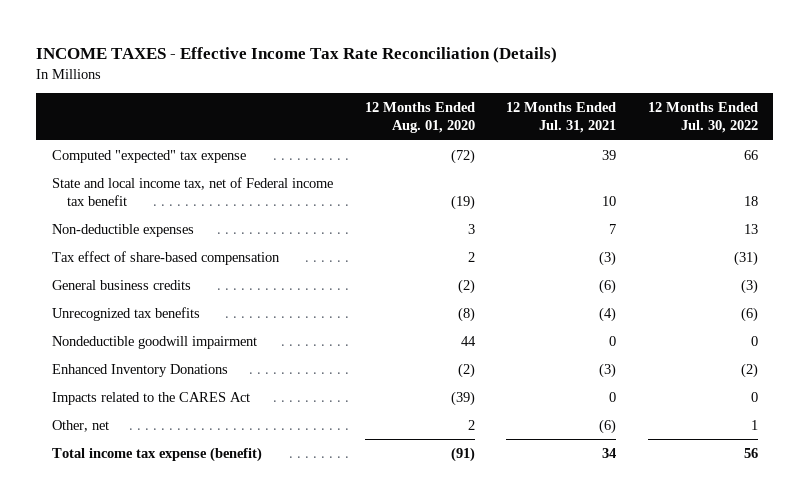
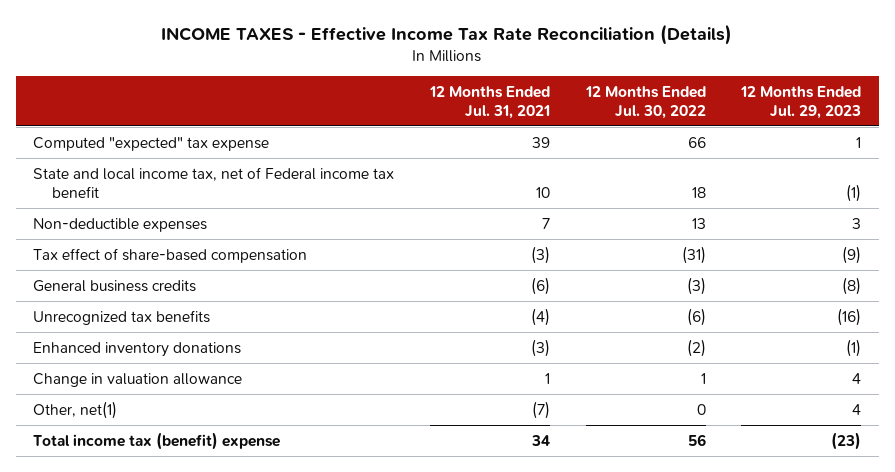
[364,102,475,134] 12 Months Ended Aug. 01, 2020 -> none
none -> [740,85,862,119] 12 Months Ended Jul. 29, 2023
[52,335,258,349] Nondeductible goodwill impairment -> none
[52,391,251,405] Impacts related to the CARES Act -> none
[52,363,229,377] Enhanced Inventory Donations -> [33,341,242,357] Enhanced inventory donations
none -> [33,372,243,387] Change in valuation allowance
[52,419,110,432] Other, net -> [33,400,118,419] Other, net(1)
[599,418,617,434] (6) -> [531,400,550,419] (7)
[750,419,758,430] 1 -> [696,403,706,415] 0
[52,446,263,462] Total income tax expense (benefit) -> [33,431,281,450] Total income tax (benefit) expense

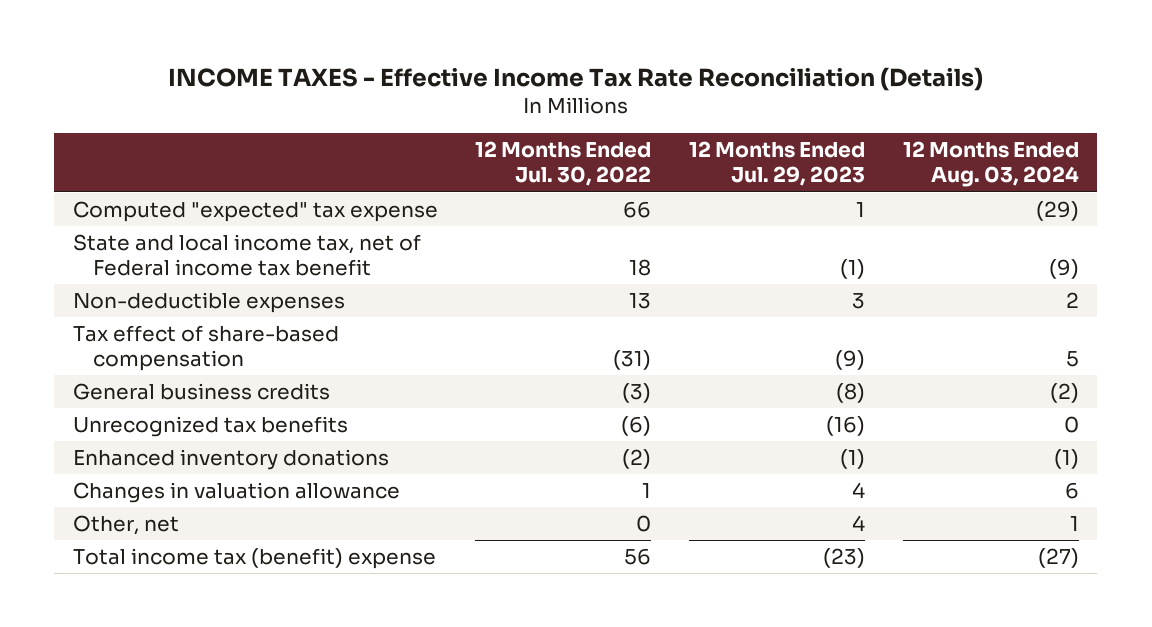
[428,85,550,119] 12 Months Ended Jul. 31, 2021 -> none
none -> [902,141,1079,188] 12 Months Ended Aug. 03, 2024
[33,372,243,387] Change in valuation allowance -> [72,482,400,504] Changes in valuation allowance
[33,400,118,419] Other, net(1) -> [72,515,179,536] Other, net

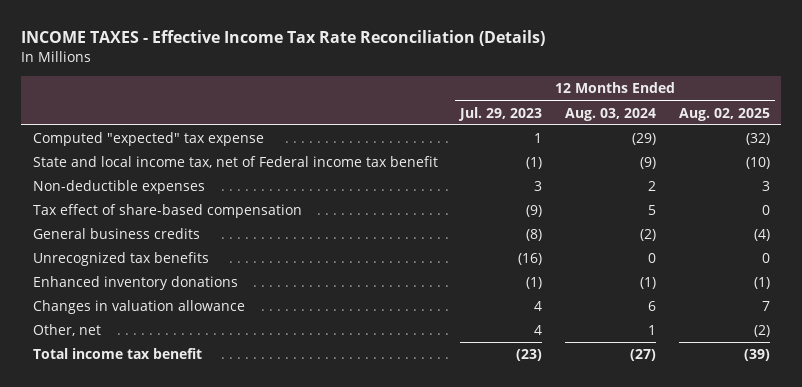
[475,141,652,187] 12 Months Ended Jul. 30, 2022 -> none
none -> [678,107,770,121] Aug. 02, 2025
[72,548,436,570] Total income tax (benefit) expense -> [32,348,202,360] Total income tax benefit

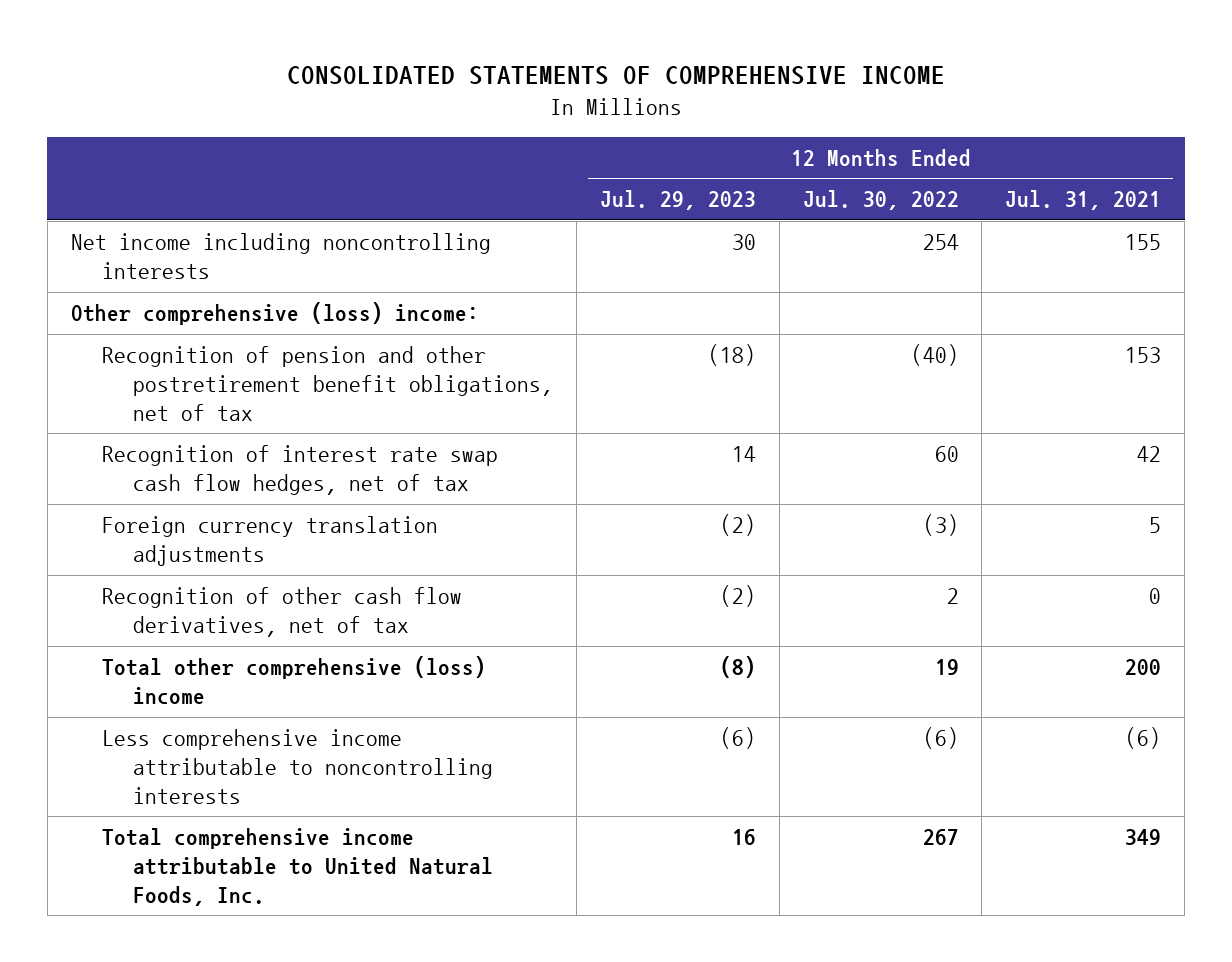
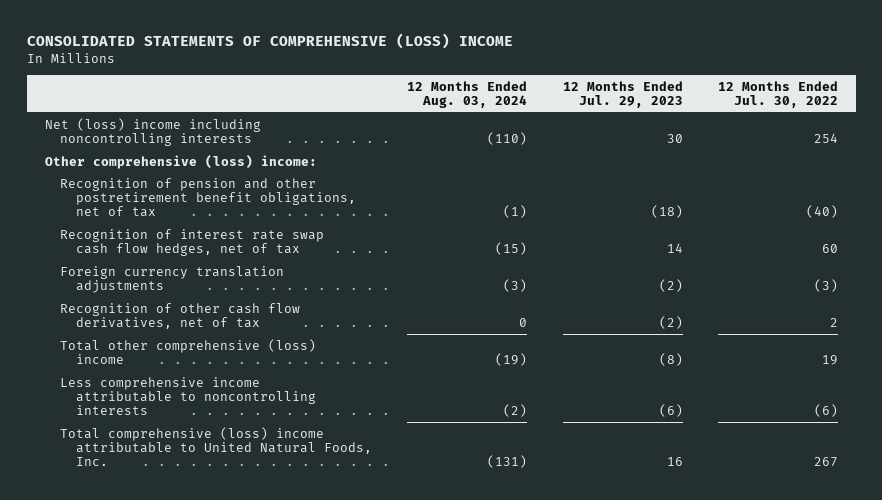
[286,65,945,85] CONSOLIDATED STATEMENTS OF COMPREHENSIVE INCOME -> [26,33,513,50] CONSOLIDATED STATEMENTS OF COMPREHENSIVE (LOSS) INCOME
[1005,190,1162,211] Jul. 31, 2021 -> none
none -> [407,80,528,109] 12 Months Ended Aug. 03, 2024
[70,233,491,280] Net income including noncontrolling interests -> [44,117,261,146] Net (loss) income including noncontrolling interests
[101,828,493,906] Total comprehensive income attributable to United Natural Foods, Inc. -> [60,426,372,467] Total comprehensive (loss) income attributable to United Natural Foods, Inc.

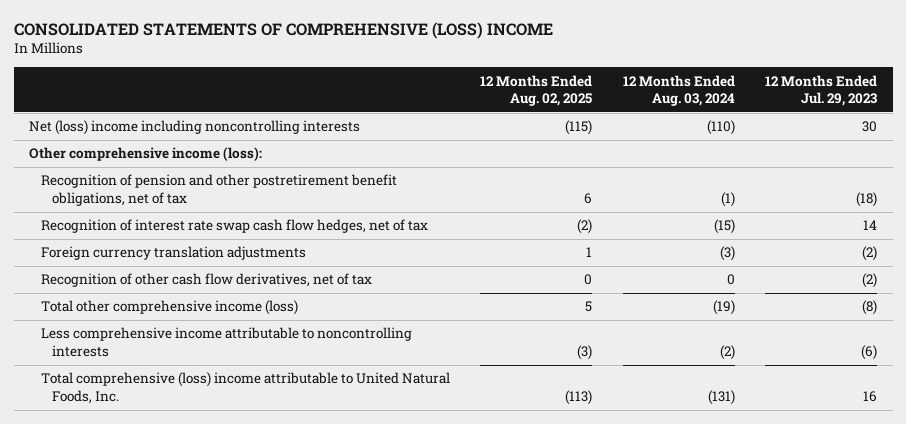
[717,80,838,109] 12 Months Ended Jul. 30, 2022 -> none
none -> [480,74,593,107] 12 Months Ended Aug. 02, 2025
[44,154,317,169] Other comprehensive (loss) income: -> [29,147,263,162] Other comprehensive income (loss):
[60,338,317,364] Total other comprehensive (loss) income -> [40,300,298,316] Total other comprehensive income (loss)

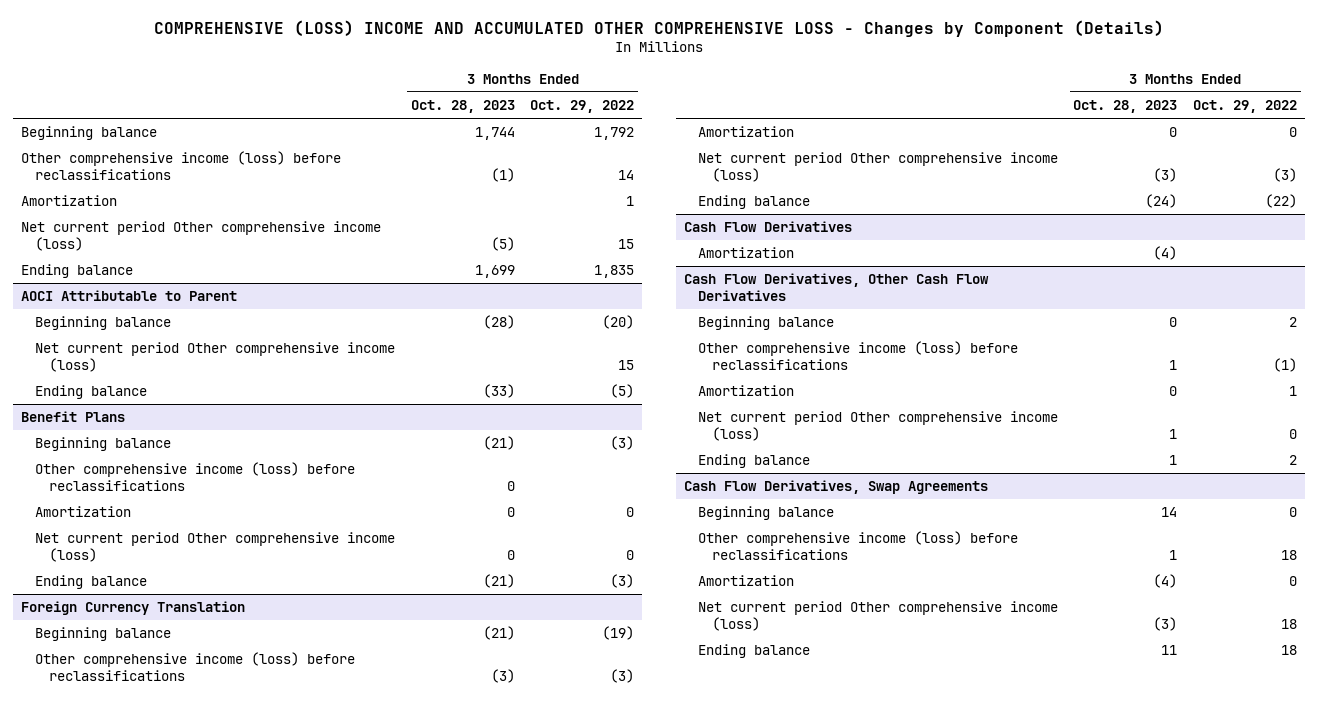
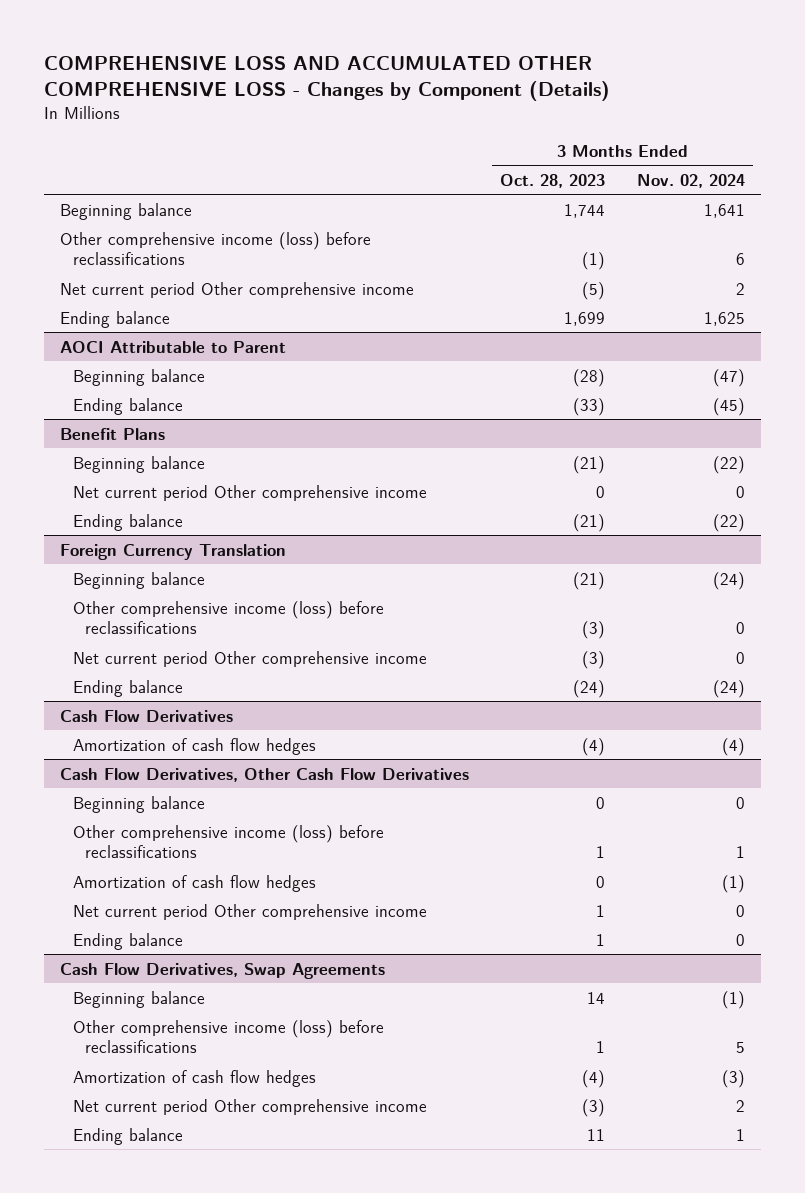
[154,19,1165,37] COMPREHENSIVE (LOSS) INCOME AND ACCUMULATED OTHER COMPREHENSIVE LOSS - Changes by Component (Details) -> [43,56,610,102] COMPREHENSIVE LOSS AND ACCUMULATED OTHER COMPREHENSIVE LOSS - Changes by Component (Details)
[530,99,635,113] Oct. 29, 2022 -> none
none -> [636,173,745,188] Nov. 02, 2024
[21,195,118,207] Amortization -> none
[21,221,382,252] Net current period Other comprehensive income (loss) -> [59,281,414,298] Net current period Other comprehensive income
[34,342,395,373] Net current period Other comprehensive income (loss) -> none
[34,462,355,492] Other comprehensive income (loss) before reclassifications -> none
[34,506,131,518] Amortization -> none
[34,532,395,563] Net current period Other comprehensive income (loss) -> [72,484,427,501] Net current period Other comprehensive income
[697,126,794,138] Amortization -> none
[697,152,1058,183] Net current period Other comprehensive income (loss) -> [72,650,427,667] Net current period Other comprehensive income
[697,247,794,259] Amortization -> [72,737,316,755] Amortization of cash flow hedges
[697,385,794,397] Amortization -> [72,874,316,892] Amortization of cash flow hedges
[697,411,1058,442] Net current period Other comprehensive income (loss) -> [72,903,427,920] Net current period Other comprehensive income
[697,575,794,587] Amortization -> [72,1069,316,1087] Amortization of cash flow hedges
[697,601,1058,632] Net current period Other comprehensive income (loss) -> [72,1098,427,1115] Net current period Other comprehensive income

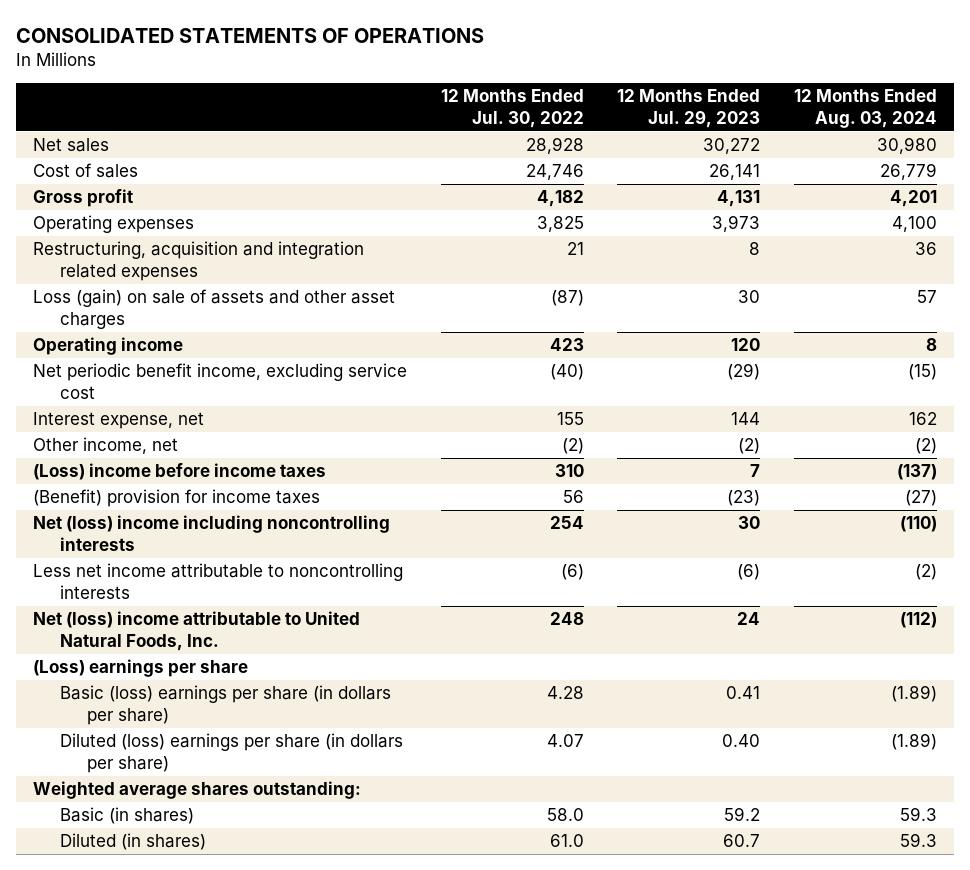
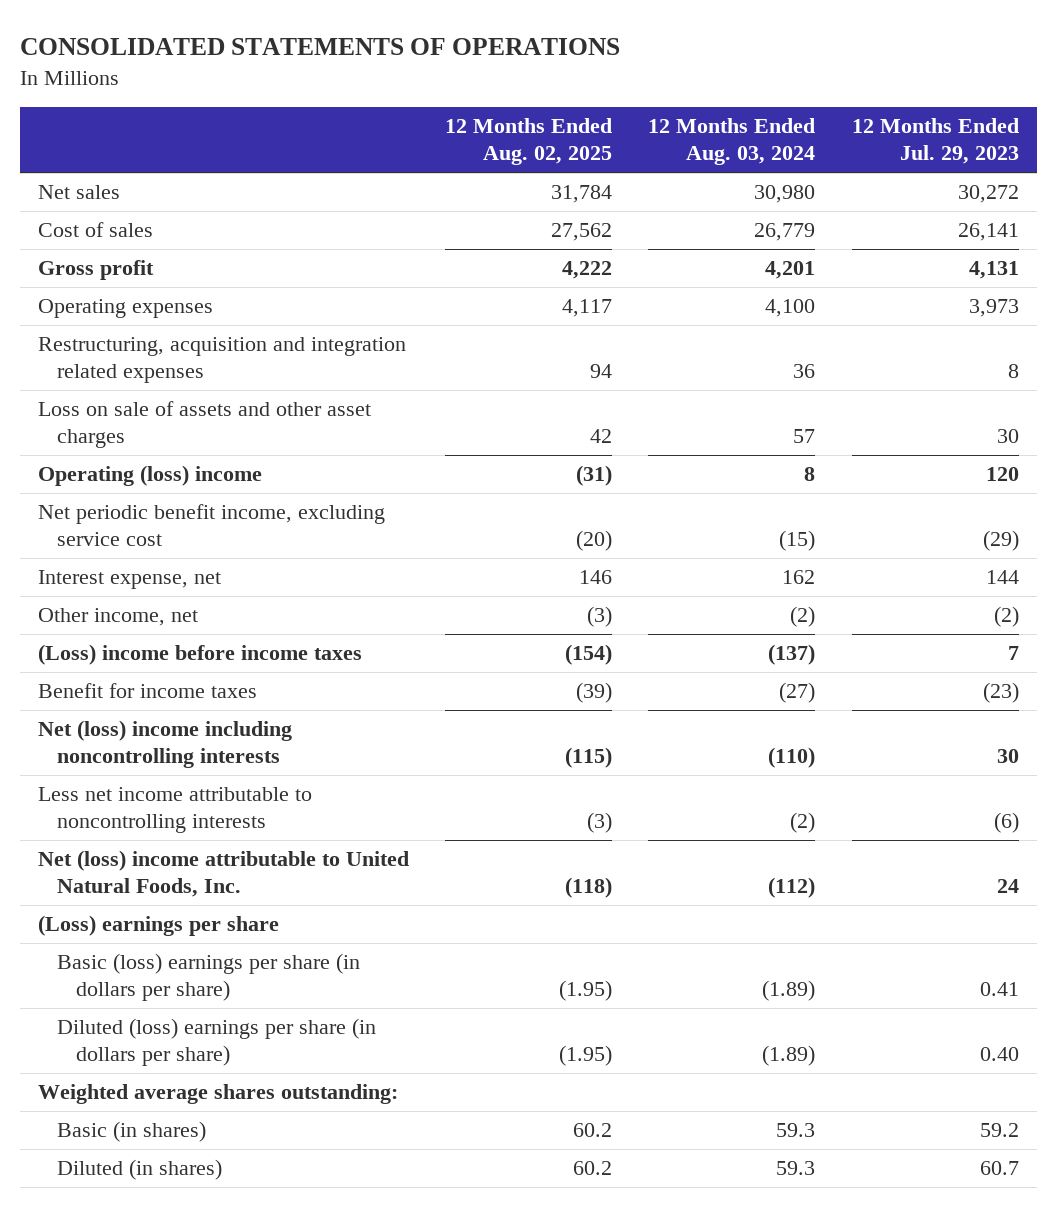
[440,89,584,129] 12 Months Ended Jul. 30, 2022 -> none
none -> [445,118,613,166] 12 Months Ended Aug. 02, 2025
[32,289,395,329] Loss (gain) on sale of assets and other asset charges -> [38,401,372,449] Loss on sale of assets and other asset charges
[32,337,183,356] Operating income -> [38,465,263,487] Operating (loss) income
[32,489,320,508] (Benefit) provision for income taxes -> [38,683,258,699] Benefit for income taxes

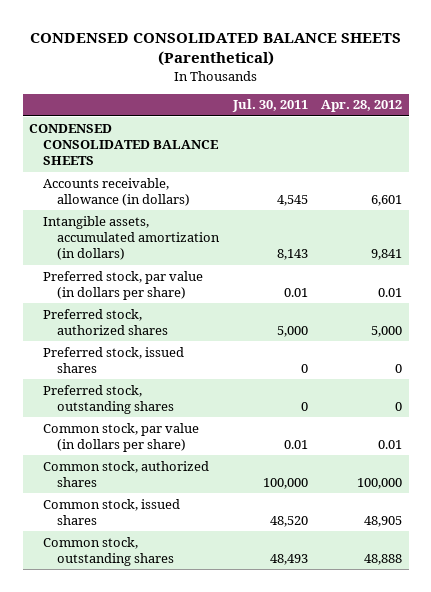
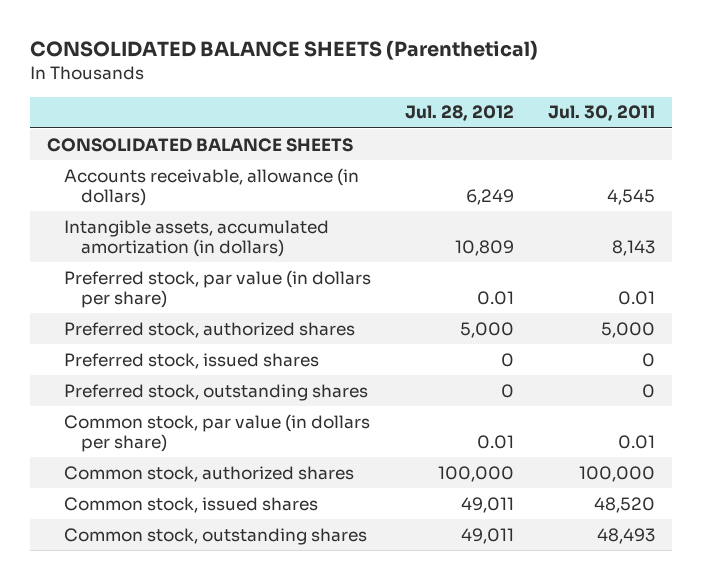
[29,32,401,67] CONDENSED CONSOLIDATED BALANCE SHEETS (Parenthetical) -> [29,40,538,61] CONSOLIDATED BALANCE SHEETS (Parenthetical)
[321,100,403,113] Apr. 28, 2012 -> none
none -> [404,105,514,122] Jul. 28, 2012
[29,123,220,166] CONDENSED CONSOLIDATED BALANCE SHEETS -> [46,137,353,152] CONSOLIDATED BALANCE SHEETS

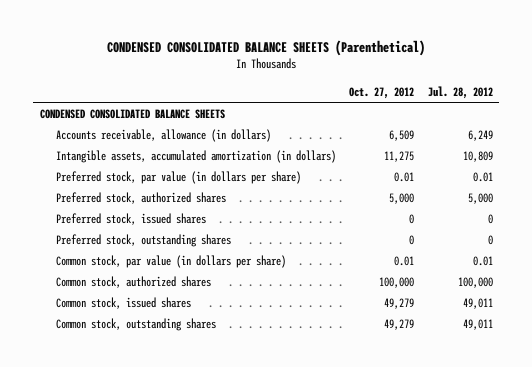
[29,40,538,61] CONSOLIDATED BALANCE SHEETS (Parenthetical) -> [107,40,426,57] CONDENSED CONSOLIDATED BALANCE SHEETS (Parenthetical)
[547,105,655,122] Jul. 30, 2011 -> none
none -> [349,86,415,99] Oct. 27, 2012
[46,137,353,152] CONSOLIDATED BALANCE SHEETS -> [39,108,225,119] CONDENSED CONSOLIDATED BALANCE SHEETS

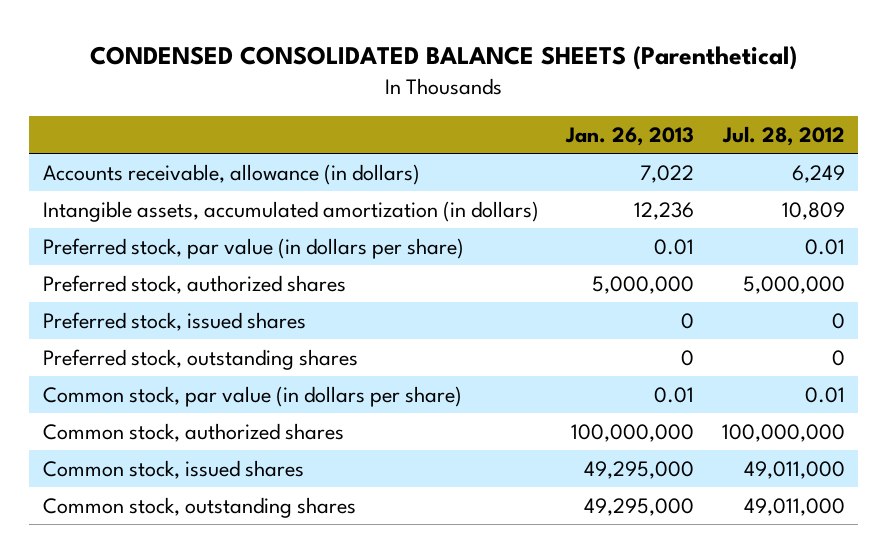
[349,86,415,99] Oct. 27, 2012 -> none
none -> [565,126,695,146] Jan. 26, 2013
[39,108,225,119] CONDENSED CONSOLIDATED BALANCE SHEETS -> none
[467,192,493,204] 5,000 -> [742,275,845,294] 5,000,000
[457,276,493,288] 100,000 -> [721,423,845,442] 100,000,000
[462,297,493,309] 49,011 -> [743,460,845,479] 49,011,000
[462,318,493,330] 49,011 -> [743,497,845,516] 49,011,000

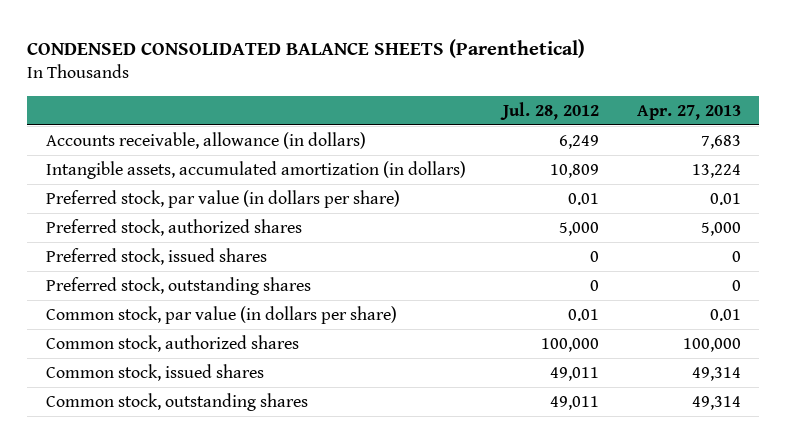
[565,126,695,146] Jan. 26, 2013 -> none
none -> [636,104,741,120] Apr. 27, 2013
[742,275,845,294] 5,000,000 -> [559,221,600,236] 5,000
[721,423,845,442] 100,000,000 -> [541,337,600,352] 100,000
[743,460,845,479] 49,011,000 -> [550,366,600,381] 49,011
[743,497,845,516] 49,011,000 -> [550,395,600,410] 49,011

